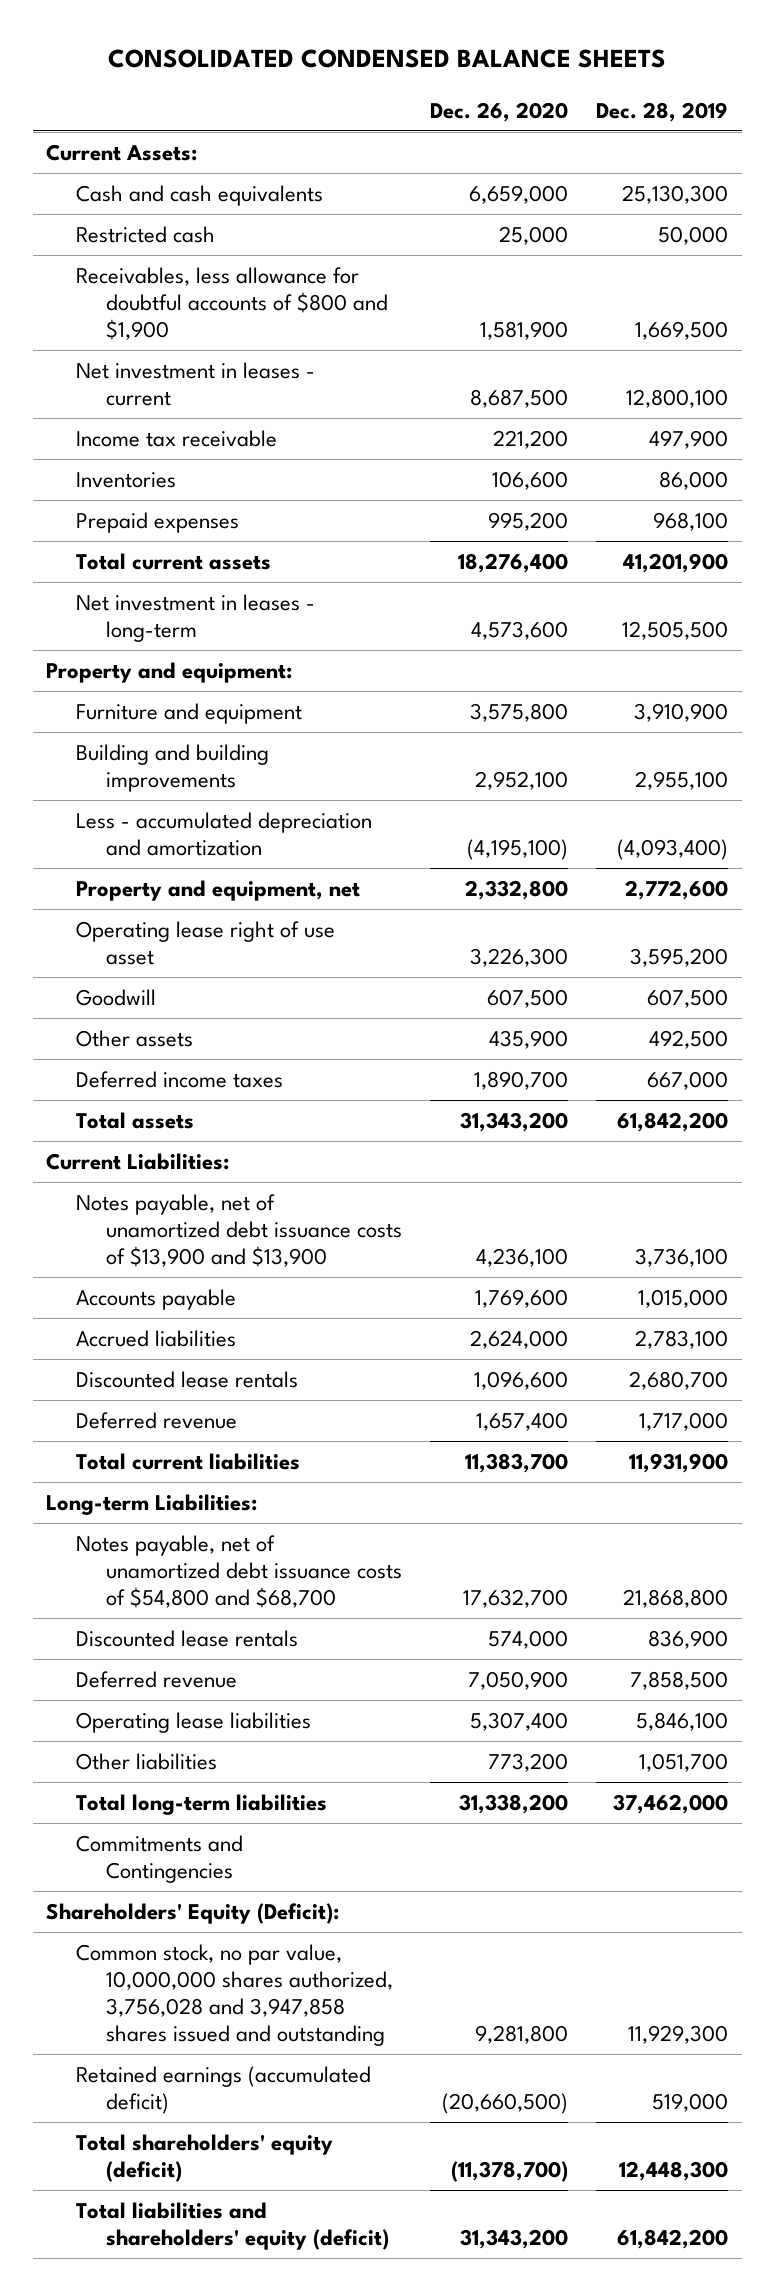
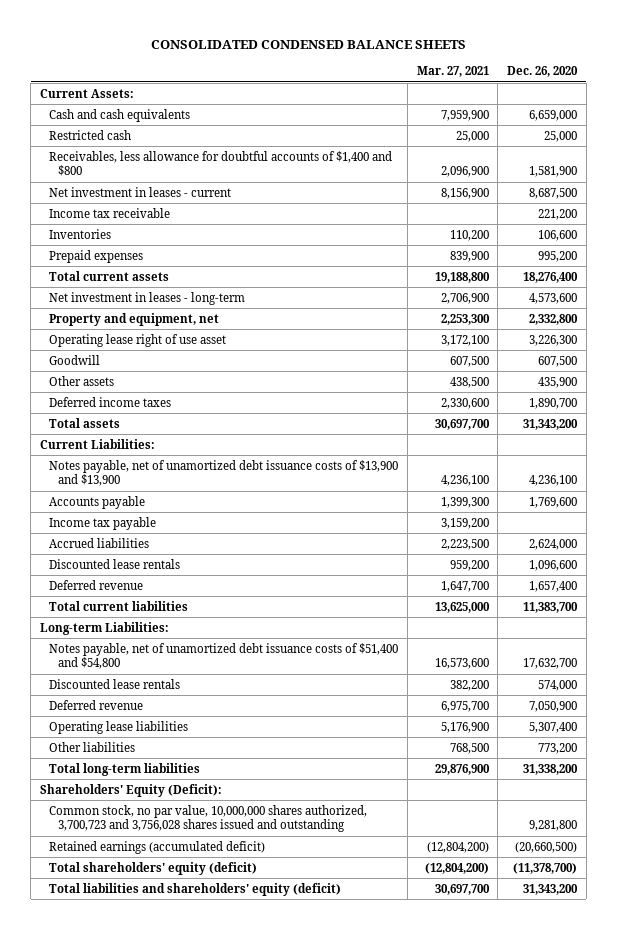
[596,101,729,122] Dec. 28, 2019 -> none
none -> [416,66,489,78] Mar. 27, 2021
[76,266,389,341] Receivables, less allowance for doubtful accounts of $800 and $1,900 -> [48,150,392,177] Receivables, less allowance for doubtful accounts of $1,400 and $800
[46,661,293,683] Property and equipment: -> none
[76,702,303,724] Furniture and equipment -> none
[76,743,270,792] Building and building improvements -> none
[76,811,373,856] Less - accumulated depreciation and amortization -> none
none -> [48,516,156,530] Income tax payable
[76,1534,403,1609] Notes payable, net of unamortized debt issuance costs of $54,800 and $68,700 -> [48,642,398,670] Notes payable, net of unamortized debt issuance costs of $51,400 and $54,800
[76,1834,244,1883] Commitments and Contingencies -> none
[76,1943,394,2047] Common stock, no par value, 10,000,000 shares authorized, 3,756,028 and 3,947,858 shares issued and outstanding -> [48,804,367,833] Common stock, no par value, 10,000,000 shares authorized, 3,700,723 and 3,756,028 shares issued and outstanding

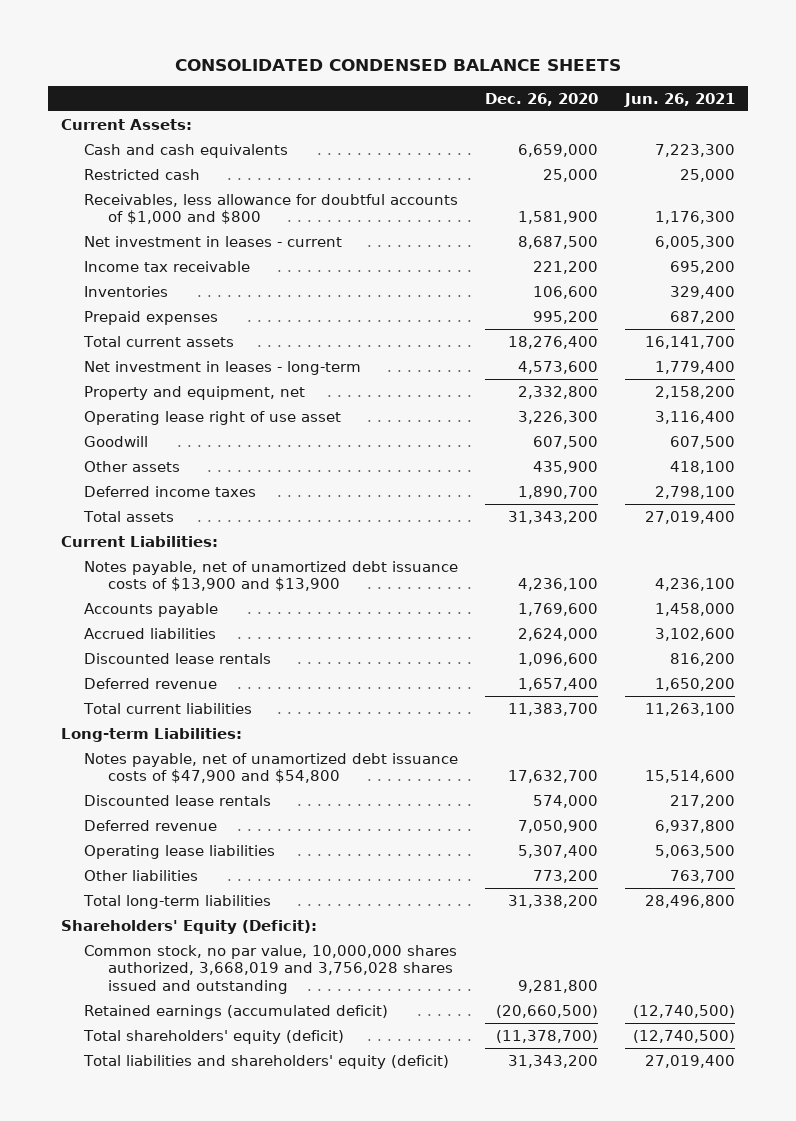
[416,66,489,78] Mar. 27, 2021 -> none
none -> [623,92,735,107] Jun. 26, 2021
[48,150,392,177] Receivables, less allowance for doubtful accounts of $1,400 and $800 -> [84,193,459,225] Receivables, less allowance for doubtful accounts of $1,000 and $800
[48,516,156,530] Income tax payable -> none
[48,642,398,670] Notes payable, net of unamortized debt issuance costs of $51,400 and $54,800 -> [84,752,459,784] Notes payable, net of unamortized debt issuance costs of $47,900 and $54,800
[48,804,367,833] Common stock, no par value, 10,000,000 shares authorized, 3,700,723 and 3,756,028 shares issued and outstanding -> [84,944,458,994] Common stock, no par value, 10,000,000 shares authorized, 3,668,019 and 3,756,028 shares issued and outstanding

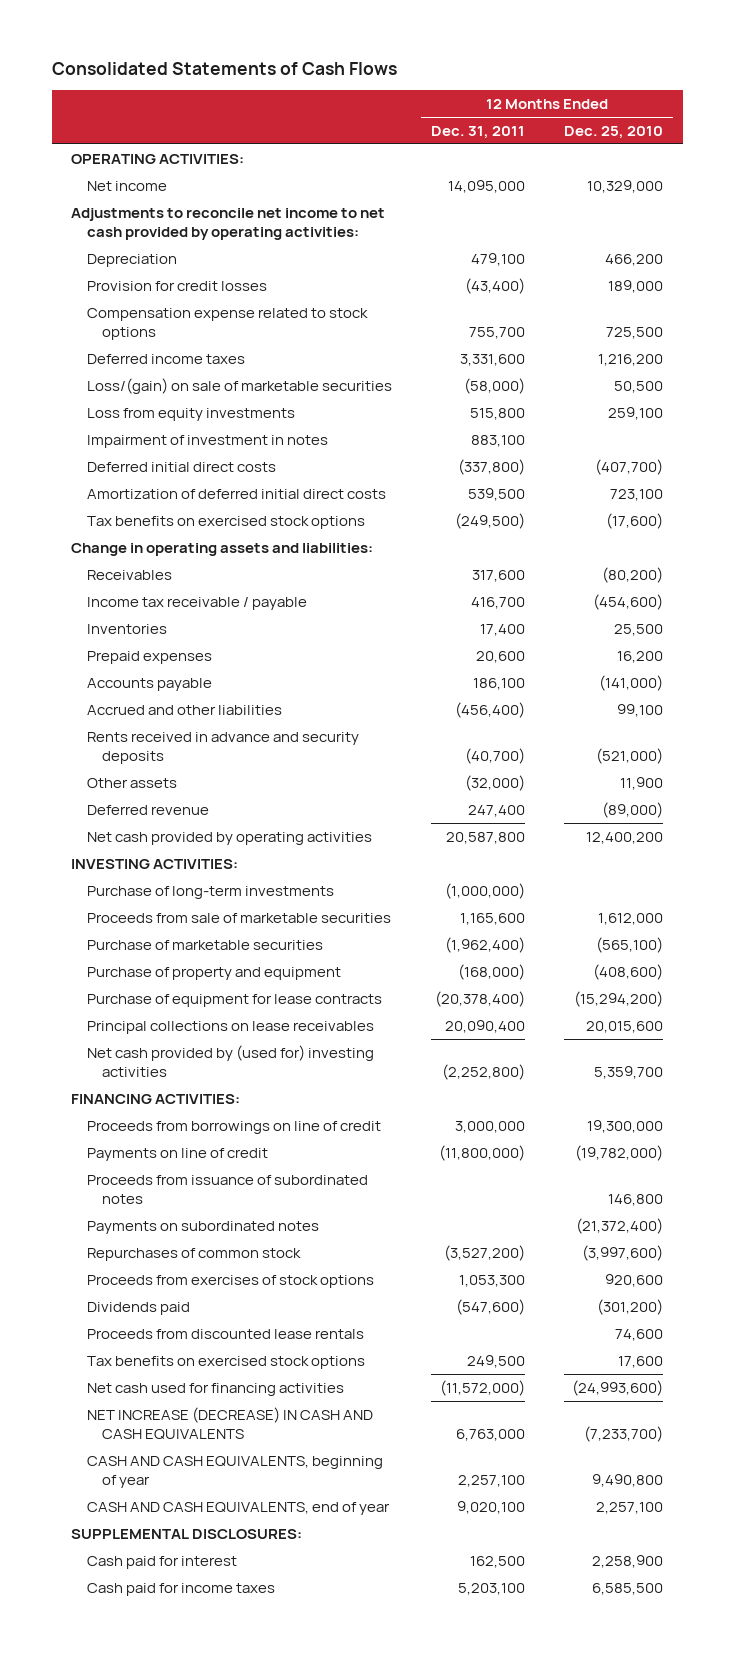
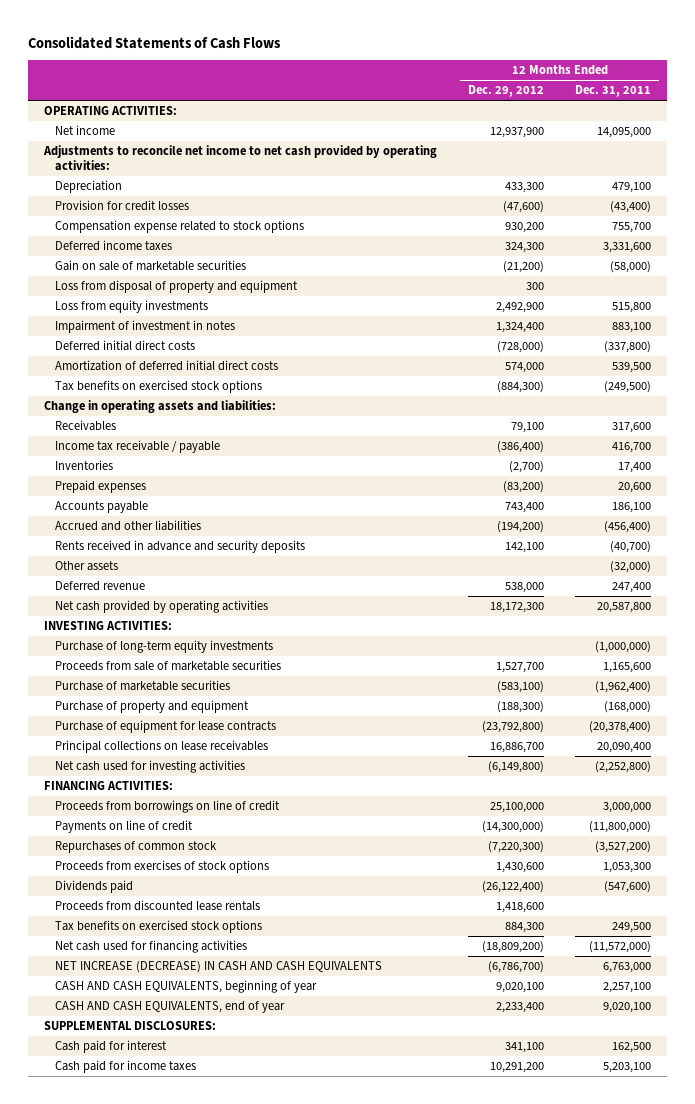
[564,126,664,140] Dec. 25, 2010 -> none
none -> [467,85,544,98] Dec. 29, 2012
[86,377,392,394] Loss/(gain) on sale of marketable securities -> [54,260,246,272] Gain on sale of marketable securities
none -> [54,280,298,294] Loss from disposal of property and equipment
[86,885,334,899] Purchase of long-term investments -> [54,640,273,654] Purchase of long-term equity investments
[86,1044,374,1077] Net cash provided by (used for) investing activities -> [54,760,245,774] Net cash used for investing activities
[86,1174,368,1204] Proceeds from issuance of subordinated notes -> none
[86,1220,319,1234] Payments on subordinated notes -> none

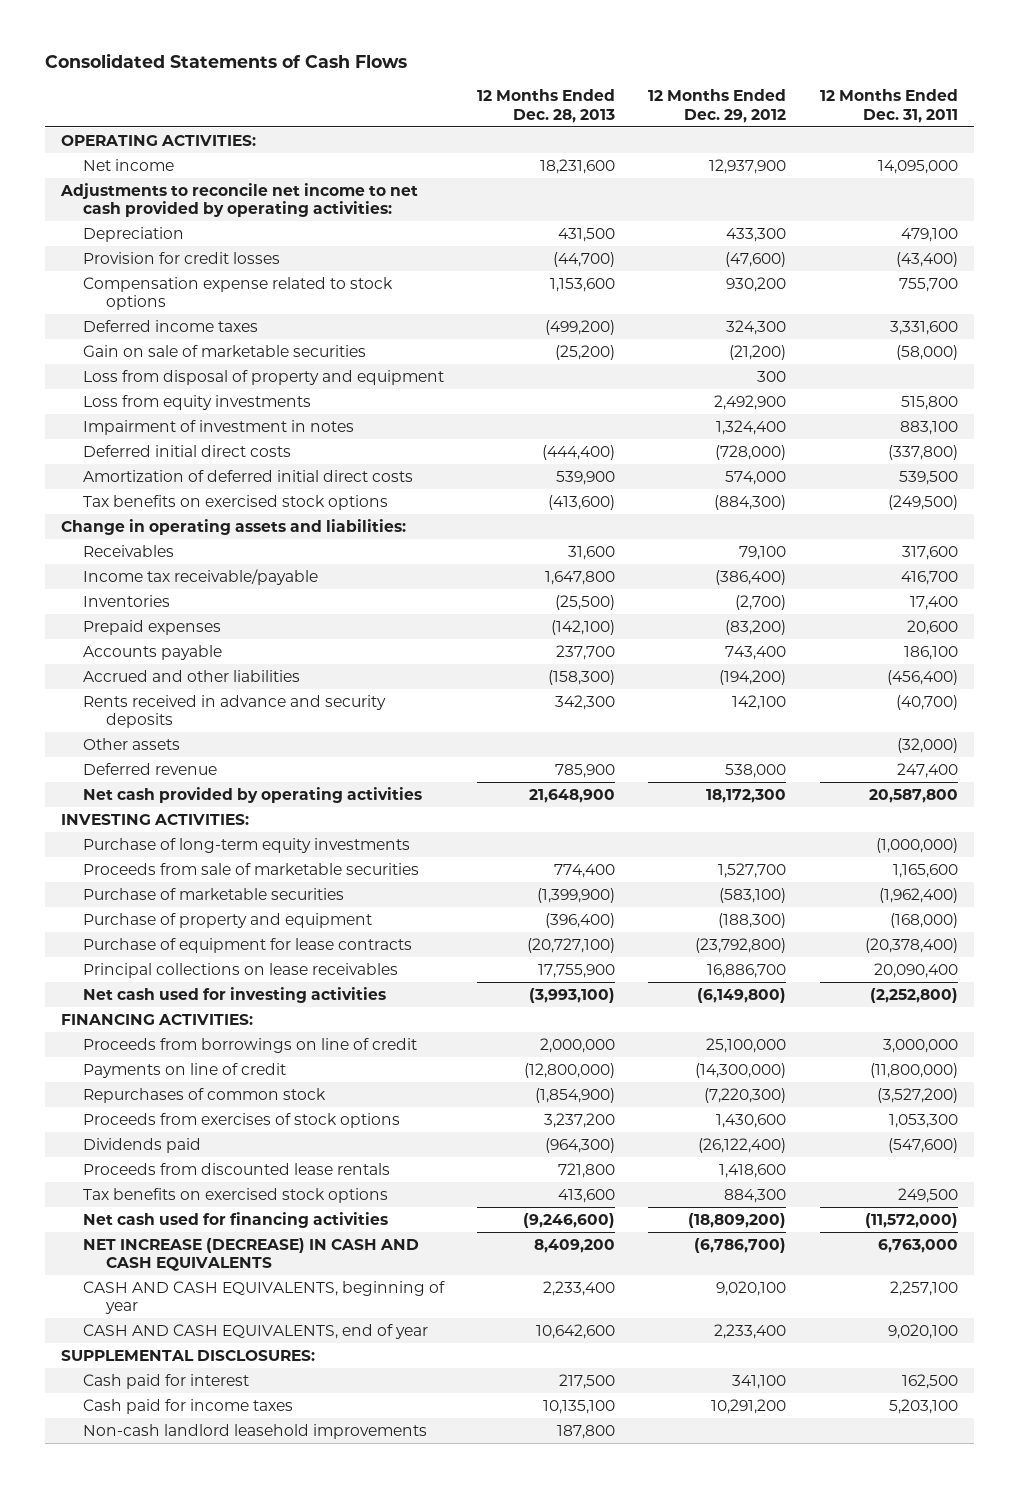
none -> [477,89,616,123] 12 Months Ended Dec. 28, 2013
[54,440,220,454] Income tax receivable / payable -> [83,568,319,585] Income tax receivable/payable
none -> [83,1423,428,1439] Non-cash landlord leasehold improvements

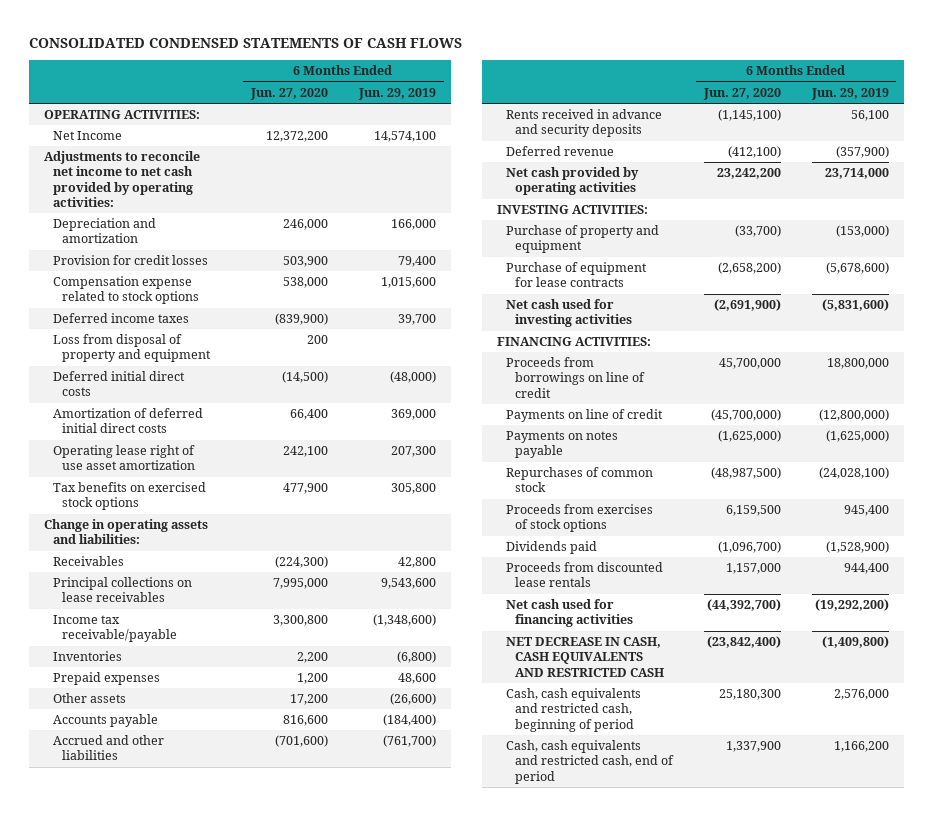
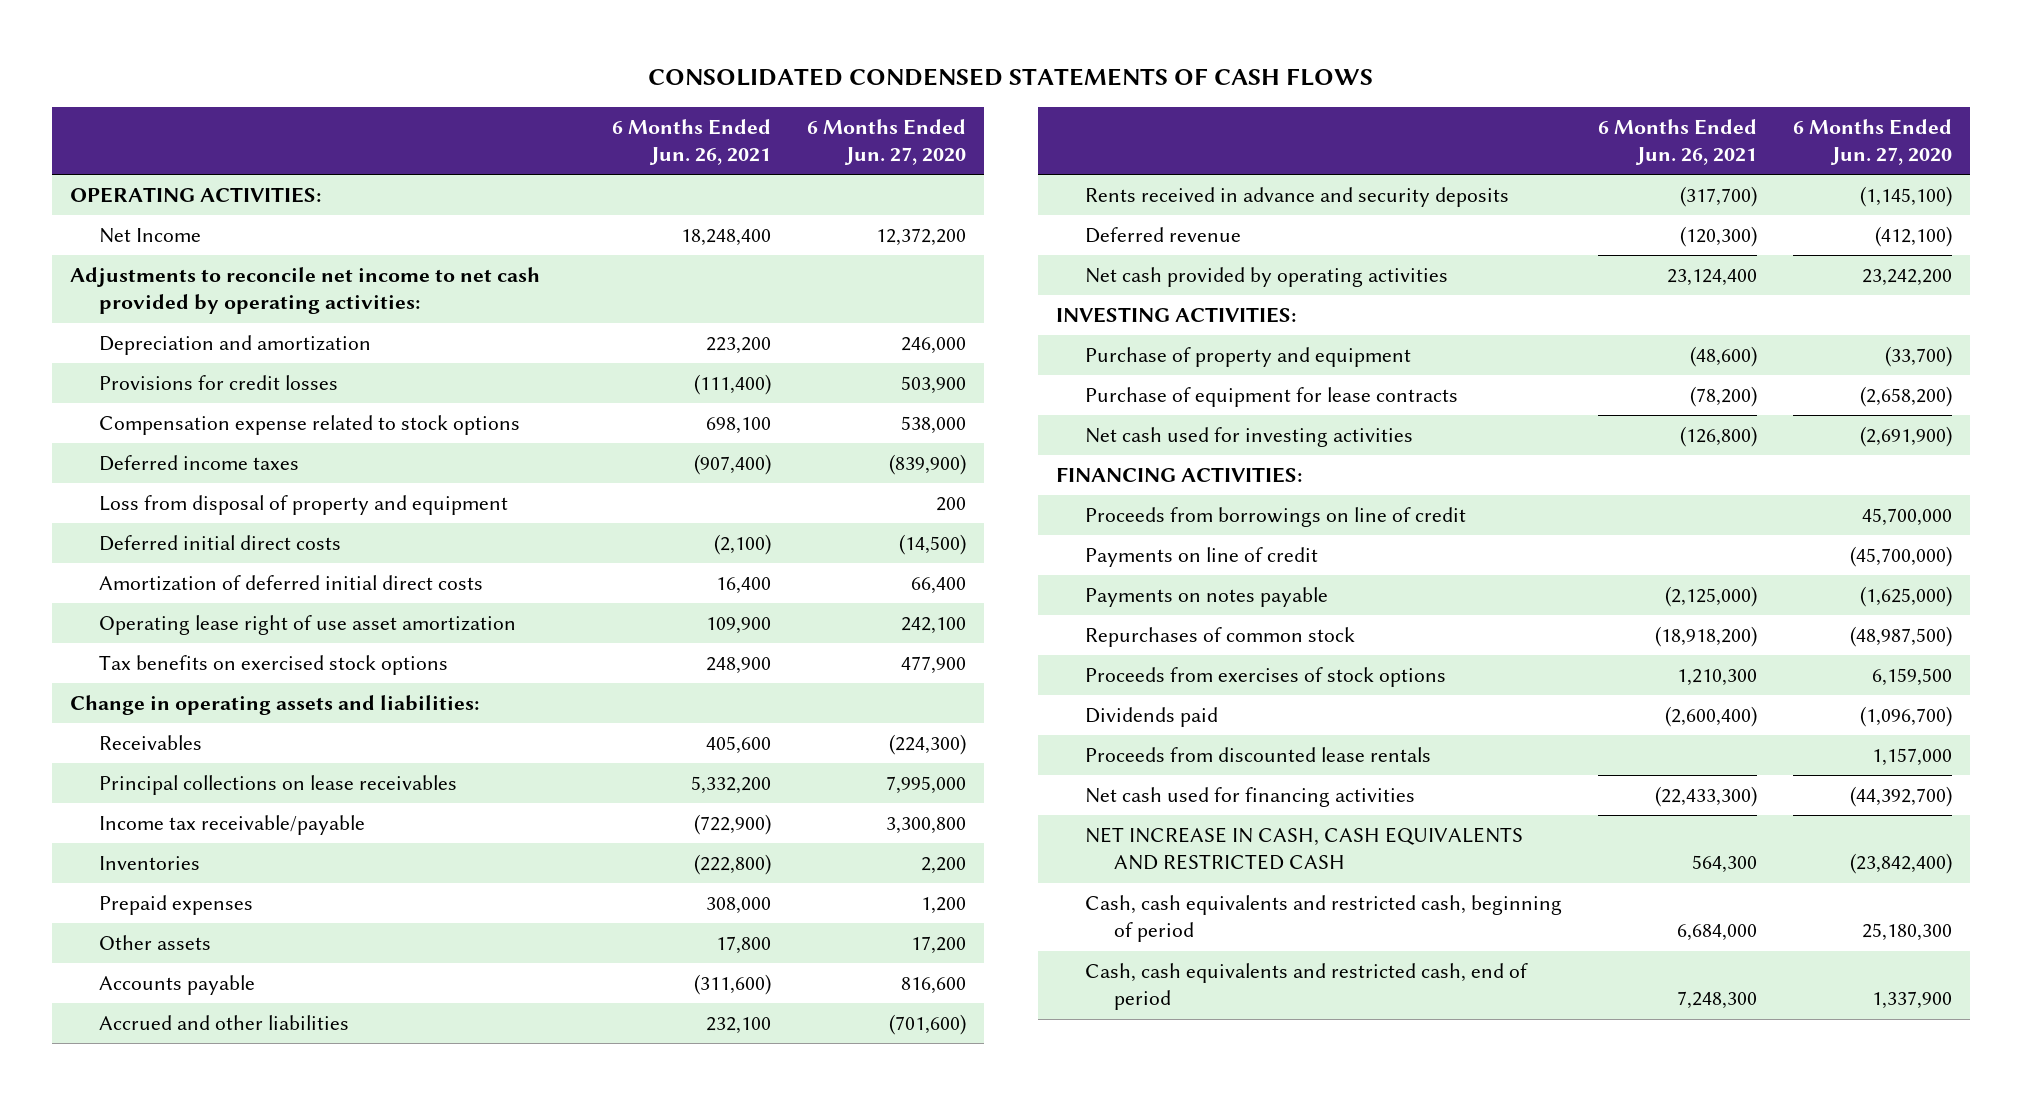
[357,87,436,100] Jun. 29, 2019 -> none
none -> [612,118,772,165] 6 Months Ended Jun. 26, 2021
[53,255,209,266] Provision for credit losses -> [99,375,339,391] Provisions for credit losses
[506,637,665,677] NET DECREASE IN CASH, CASH EQUIVALENTS AND RESTRICTED CASH -> [1084,827,1523,871] NET INCREASE IN CASH, CASH EQUIVALENTS AND RESTRICTED CASH

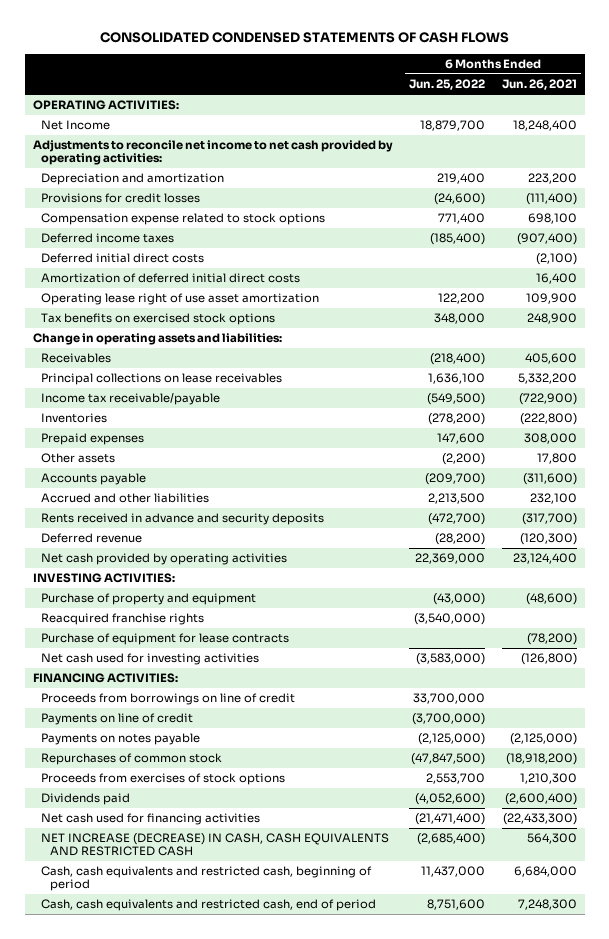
[807,118,967,165] 6 Months Ended Jun. 27, 2020 -> none
none -> [409,79,486,91] Jun. 25, 2022
[99,495,509,516] Loss from disposal of property and equipment -> none
none -> [41,613,205,626] Reacquired franchise rights
[1084,747,1431,763] Proceeds from discounted lease rentals -> none
[1084,827,1523,871] NET INCREASE IN CASH, CASH EQUIVALENTS AND RESTRICTED CASH -> [41,833,390,857] NET INCREASE (DECREASE) IN CASH, CASH EQUIVALENTS AND RESTRICTED CASH

